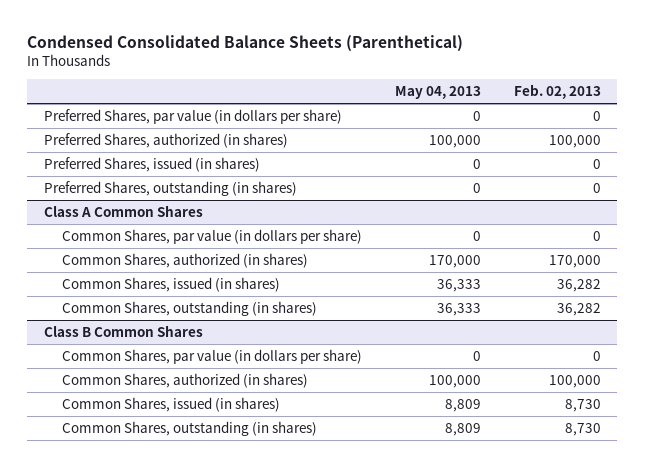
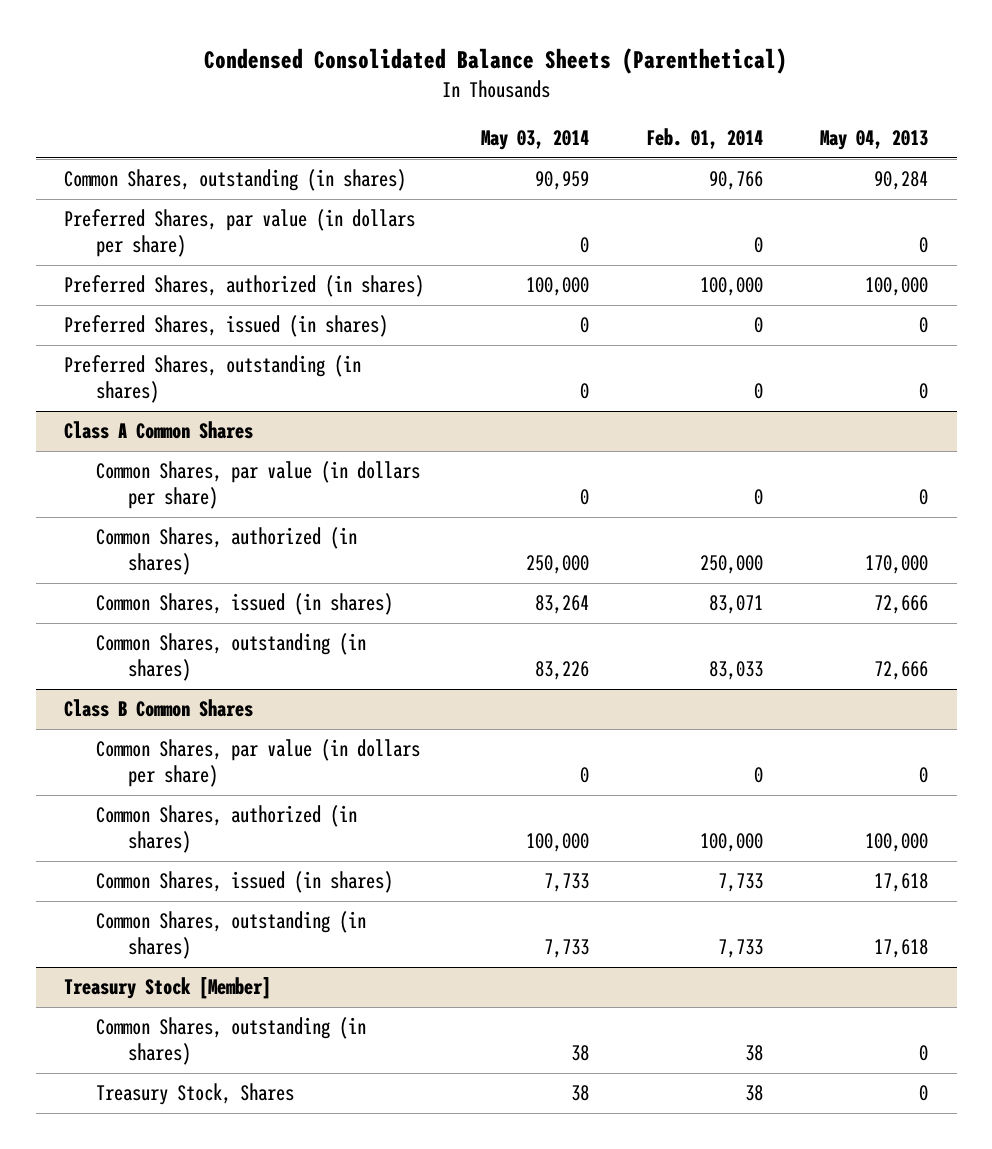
[513,84,601,100] Feb. 02, 2013 -> none
none -> [481,130,590,151] May 03, 2014
none -> [646,128,764,150] Feb. 01, 2014
none -> [64,169,407,192] Common Shares, outstanding (in shares)
[437,278,482,292] 36,333 -> [874,595,929,615] 72,666
[437,302,482,316] 36,333 -> [874,661,929,681] 72,666
[445,398,482,412] 8,809 -> [874,873,929,893] 17,618
[445,422,482,436] 8,809 -> [874,939,929,959] 17,618
none -> [64,977,272,1000] Treasury Stock [Member]
none -> [96,1017,367,1066] Common Shares, outstanding (in shares)
none -> [96,1083,295,1106] Treasury Stock, Shares

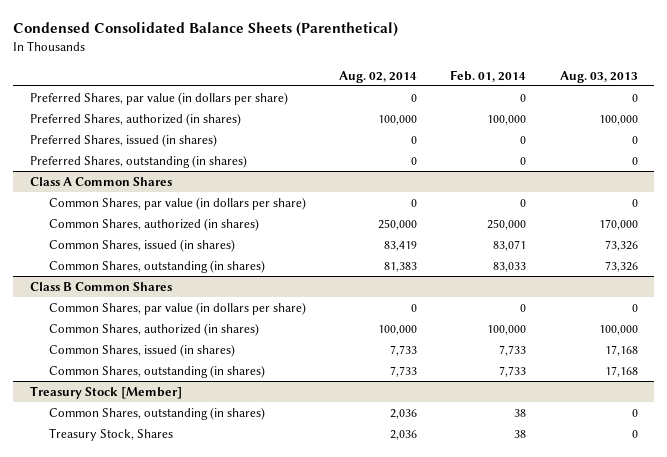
[481,130,590,151] May 03, 2014 -> none
[820,130,929,151] May 04, 2013 -> none
none -> [339,70,418,83] Aug. 02, 2014
none -> [559,70,638,83] Aug. 03, 2013
[64,169,407,192] Common Shares, outstanding (in shares) -> none

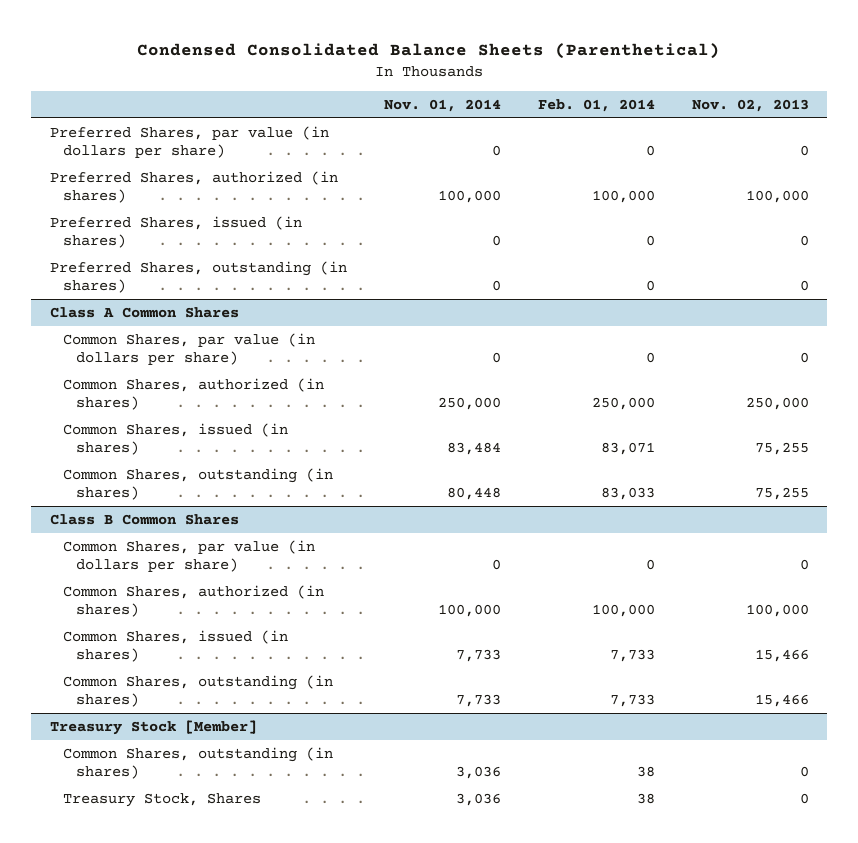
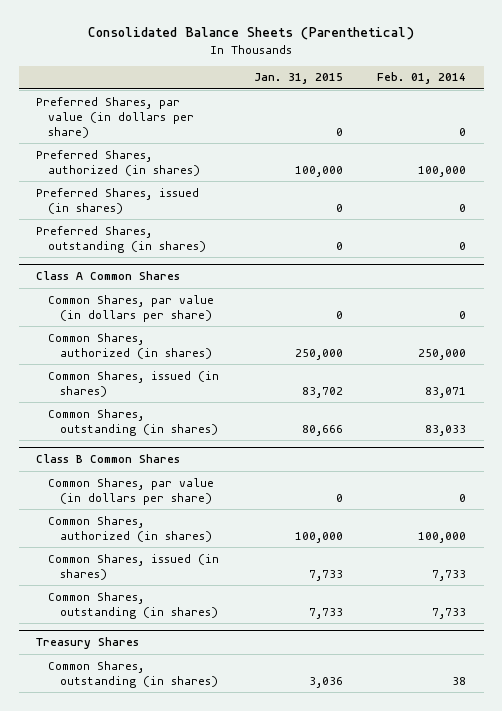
[137,42,721,59] Condensed Consolidated Balance Sheets (Parenthetical) -> [88,27,415,41] Consolidated Balance Sheets (Parenthetical)
[383,98,501,112] Nov. 01, 2014 -> none
[691,98,809,112] Nov. 02, 2013 -> none
none -> [253,73,343,85] Jan. 31, 2015
[49,720,257,736] Treasury Stock [Member] -> none
none -> [36,637,140,650] Treasury Shares
[62,793,261,808] Treasury Stock, Shares -> none

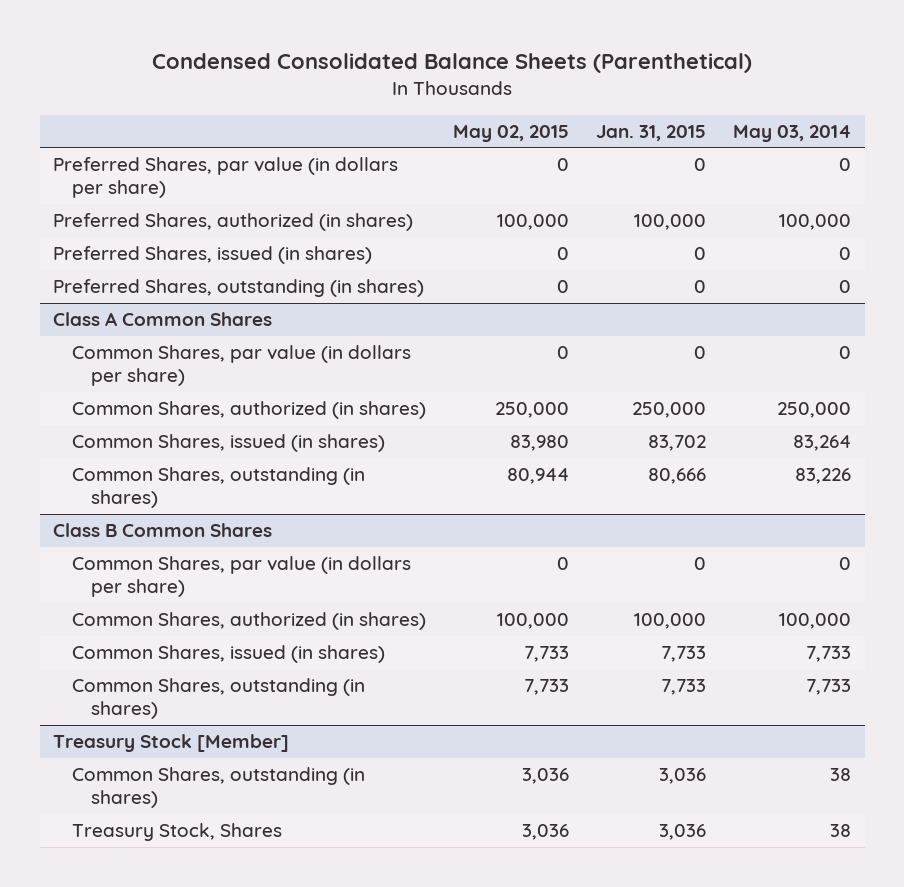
[88,27,415,41] Consolidated Balance Sheets (Parenthetical) -> [152,53,753,74] Condensed Consolidated Balance Sheets (Parenthetical)
[377,72,467,85] Feb. 01, 2014 -> none
none -> [452,124,569,142] May 02, 2015
none -> [732,124,851,142] May 03, 2014
[36,637,140,650] Treasury Shares -> [53,734,290,753] Treasury Stock [Member]
none -> [71,823,282,842] Treasury Stock, Shares

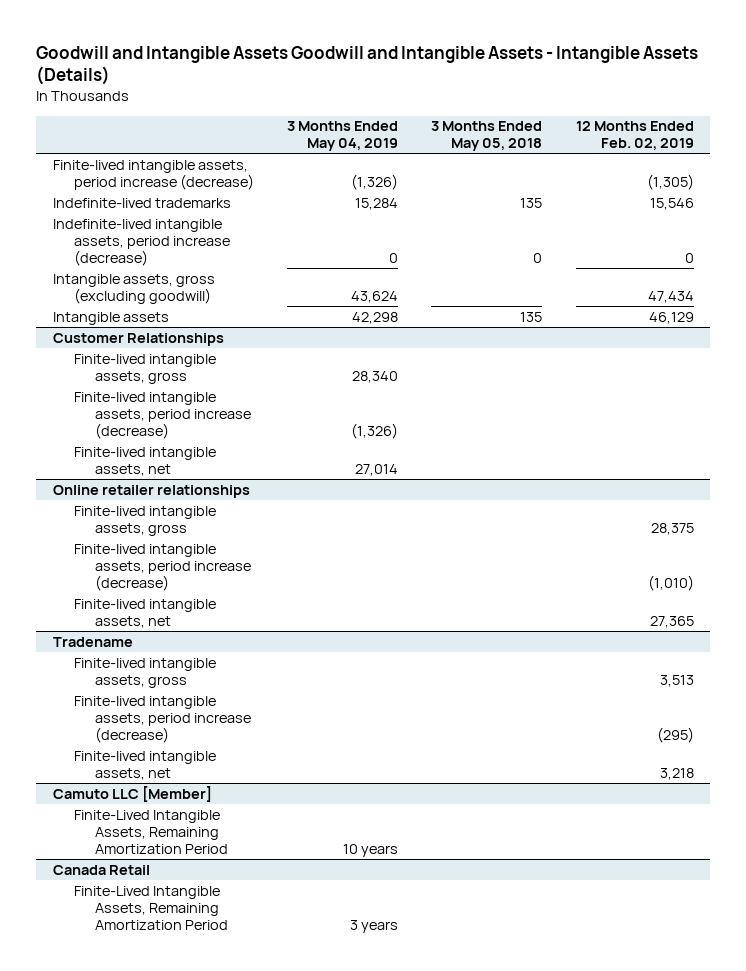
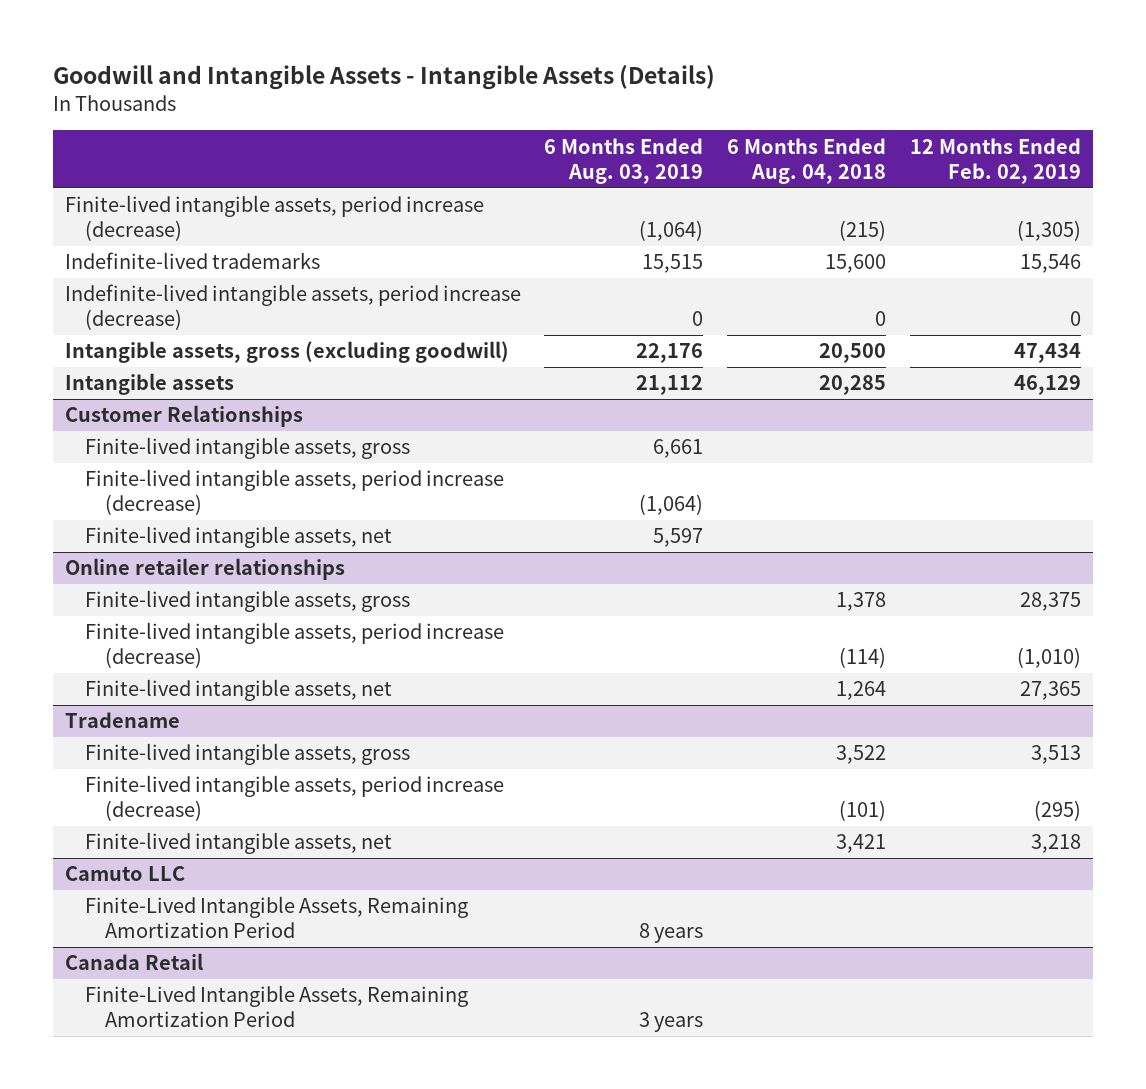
[35,45,698,86] Goodwill and Intangible Assets Goodwill and Intangible Assets - Intangible Assets (Details) -> [52,64,715,90] Goodwill and Intangible Assets - Intangible Assets (Details)
[286,121,398,152] 3 Months Ended May 04, 2019 -> none
[431,121,543,152] 3 Months Ended May 05, 2018 -> none
none -> [544,137,704,184] 6 Months Ended Aug. 03, 2019
none -> [727,137,887,184] 6 Months Ended Aug. 04, 2018
[52,785,212,802] Camuto LLC [Member] -> [64,866,185,882] Camuto LLC

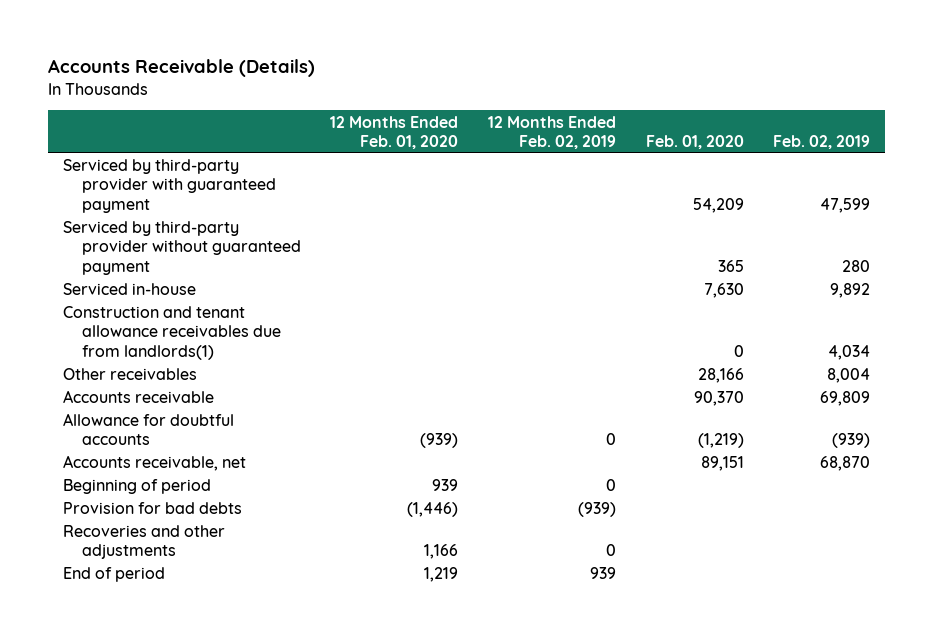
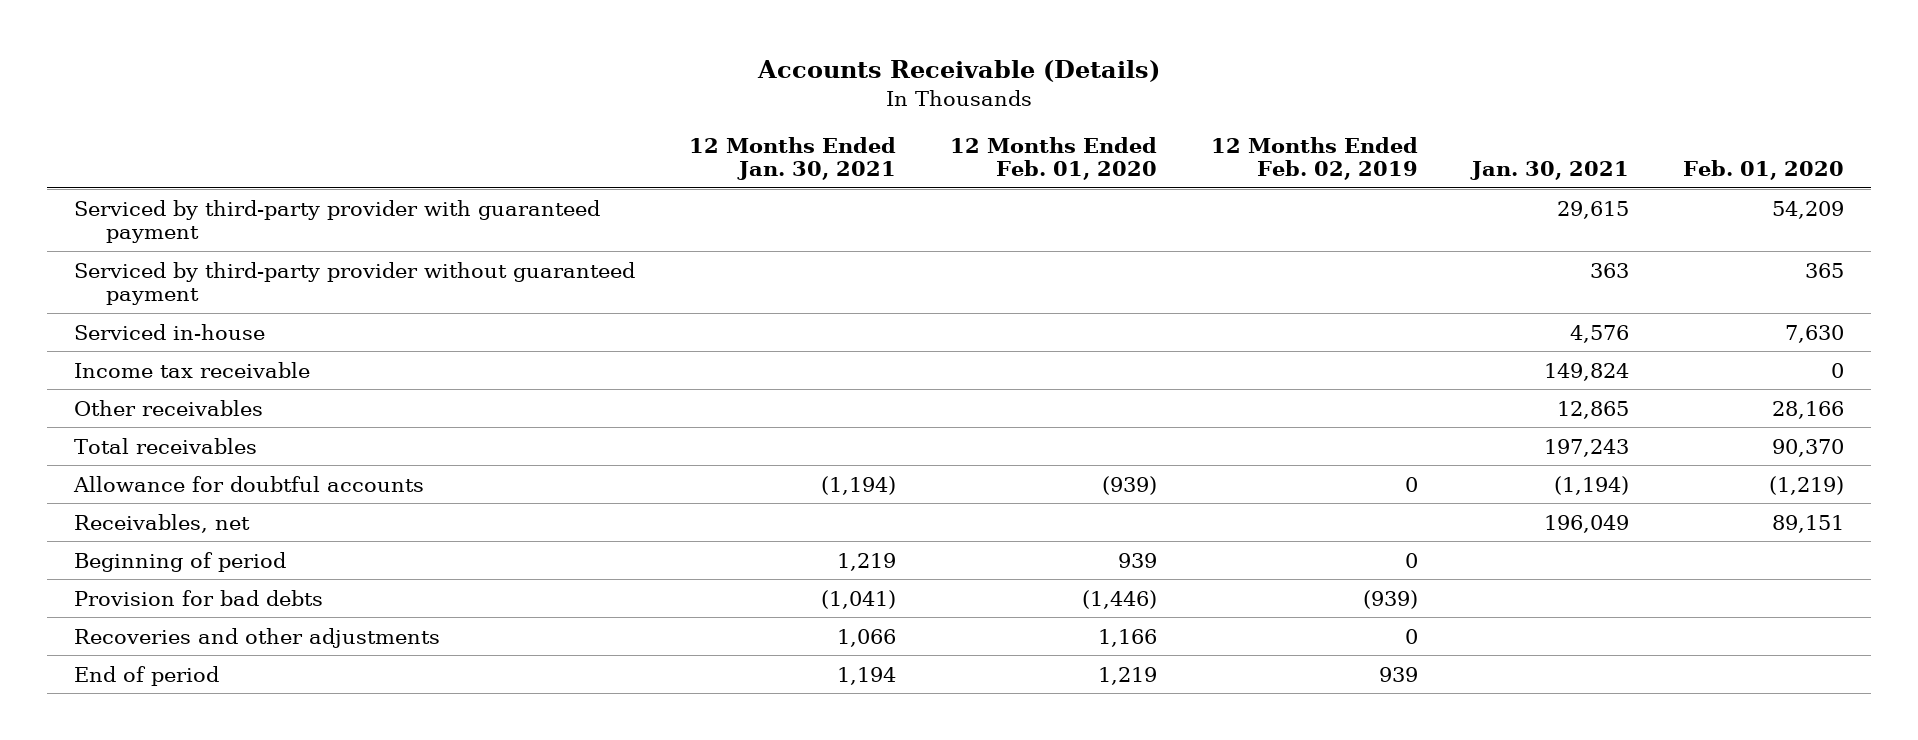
[773,134,871,149] Feb. 02, 2019 -> none
none -> [688,136,896,181] 12 Months Ended Jan. 30, 2021
none -> [1469,161,1629,181] Jan. 30, 2021
[62,306,281,360] Construction and tenant allowance receivables due from landlords(1) -> none
none -> [73,361,310,378] Income tax receivable
[62,390,214,404] Accounts receivable -> [73,437,257,454] Total receivables
[62,455,246,472] Accounts receivable, net -> [73,513,250,533] Receivables, net

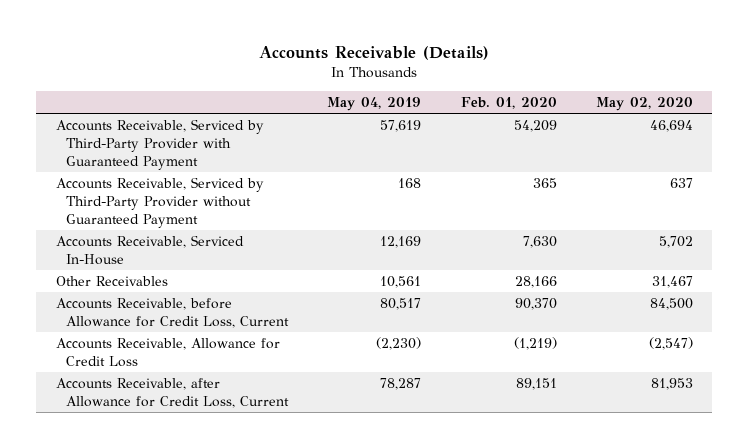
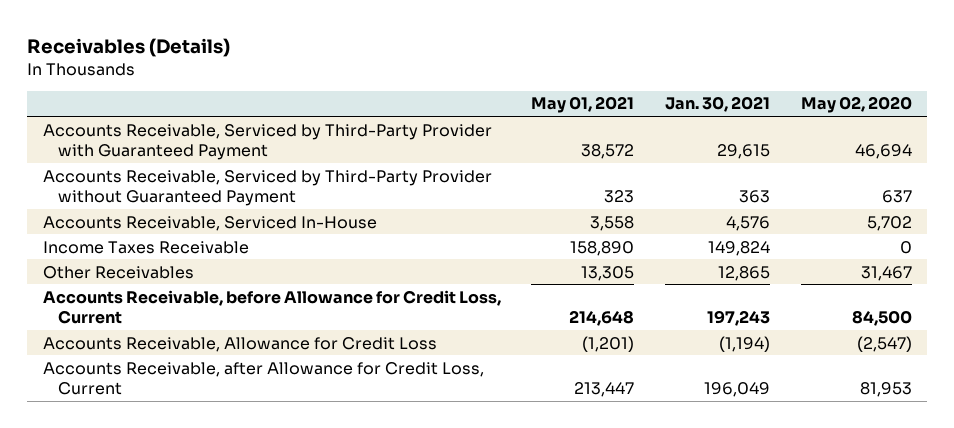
[259,46,490,61] Accounts Receivable (Details) -> [27,37,231,57] Receivables (Details)
[327,97,422,112] May 04, 2019 -> none
[460,97,557,110] Feb. 01, 2020 -> none
none -> [531,96,635,114] May 01, 2021
none -> [665,96,771,113] Jan. 30, 2021
none -> [42,240,249,254] Income Taxes Receivable

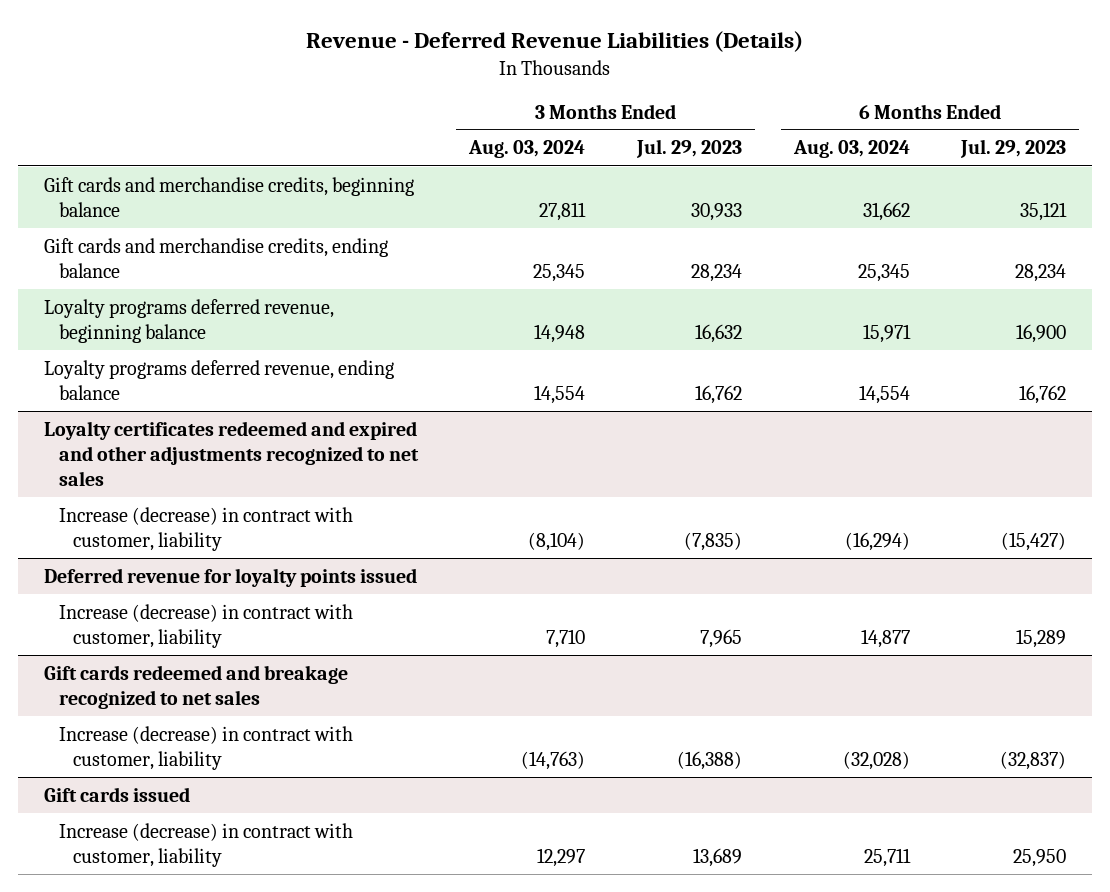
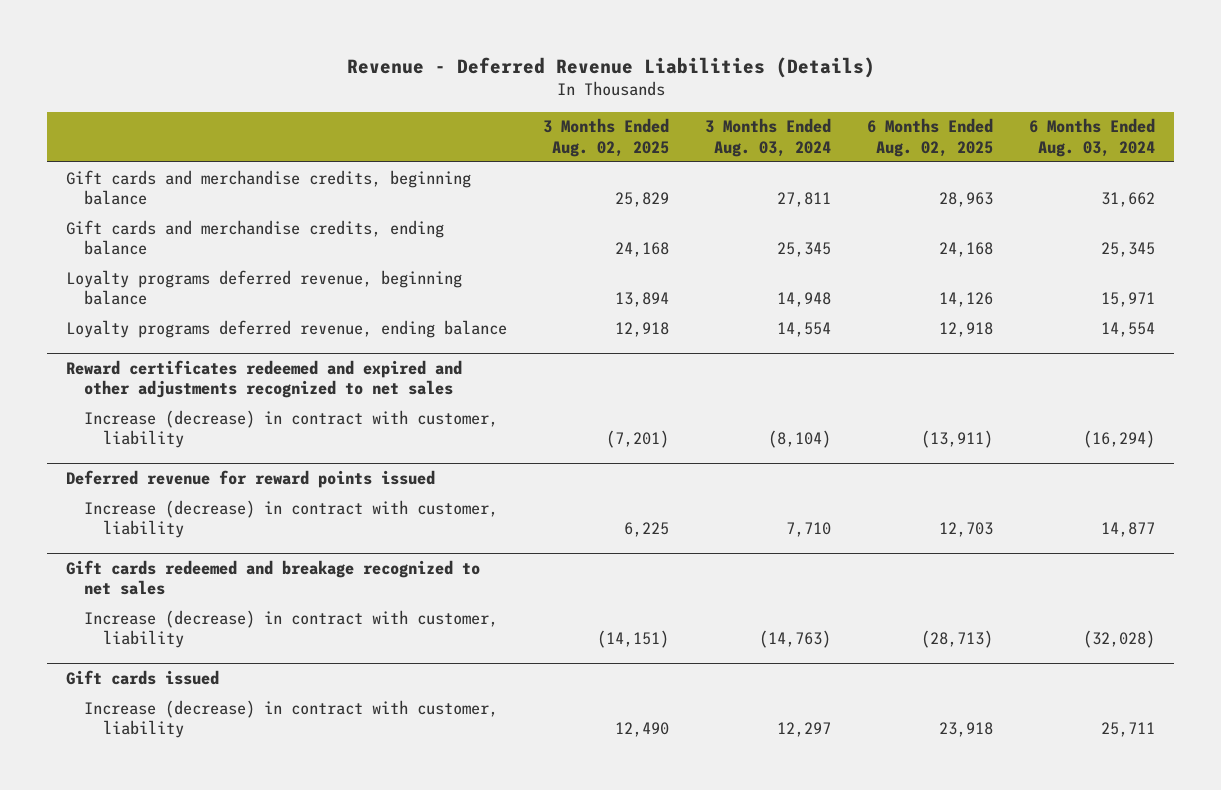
[636,139,743,159] Jul. 29, 2023 -> none
[960,139,1067,159] Jul. 29, 2023 -> none
none -> [542,118,669,157] 3 Months Ended Aug. 02, 2025
none -> [867,118,994,157] 6 Months Ended Aug. 02, 2025
[43,420,419,486] Loyalty certificates redeemed and expired and other adjustments recognized to net sales -> [65,359,462,399] Reward certificates redeemed and expired and other adjustments recognized to net sales
[43,567,417,587] Deferred revenue for loyalty points issued -> [65,469,435,488] Deferred revenue for reward points issued

